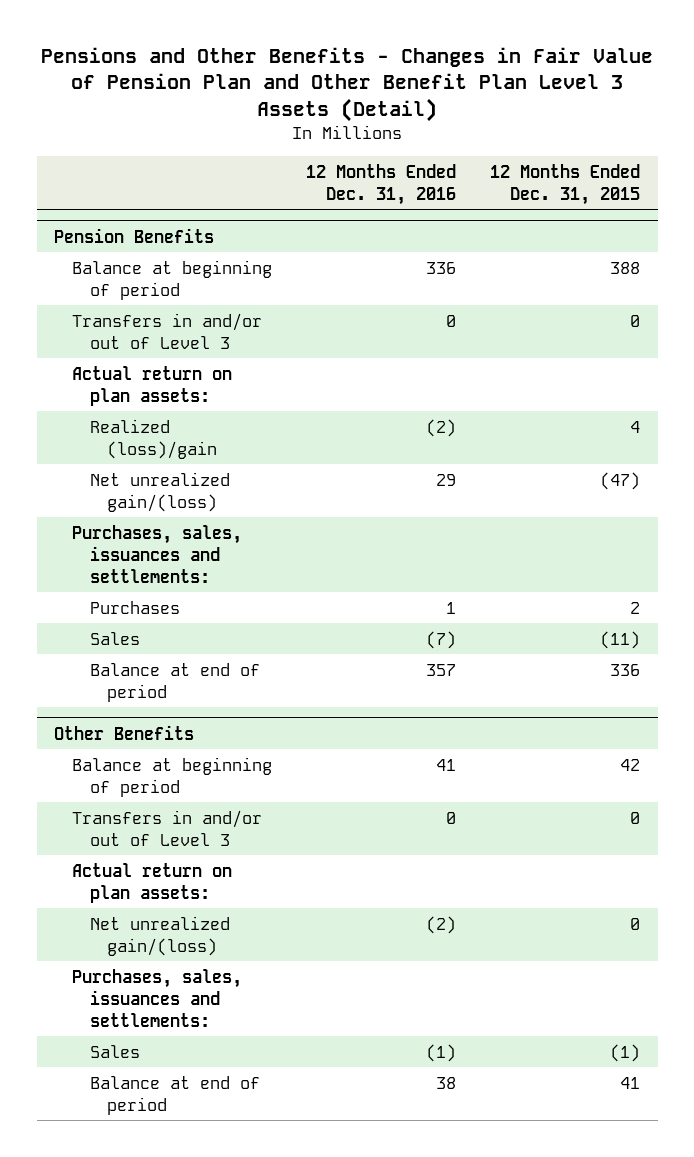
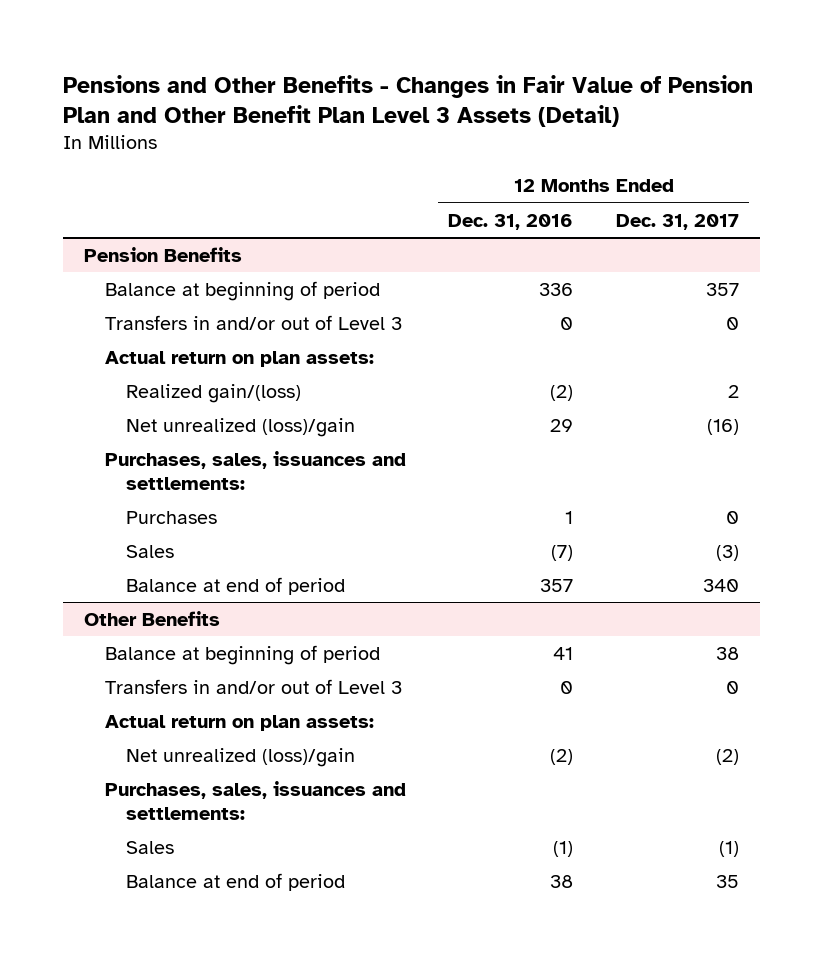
[490,163,641,205] 12 Months Ended Dec. 31, 2015 -> none
none -> [615,213,739,230] Dec. 31, 2017
[89,418,218,459] Realized (loss)/gain -> [125,383,301,403] Realized gain/(loss)
[89,471,230,512] Net unrealized gain/(loss) -> [125,417,355,437] Net unrealized (loss)/gain
[89,915,230,956] Net unrealized gain/(loss) -> [125,747,355,767] Net unrealized (loss)/gain

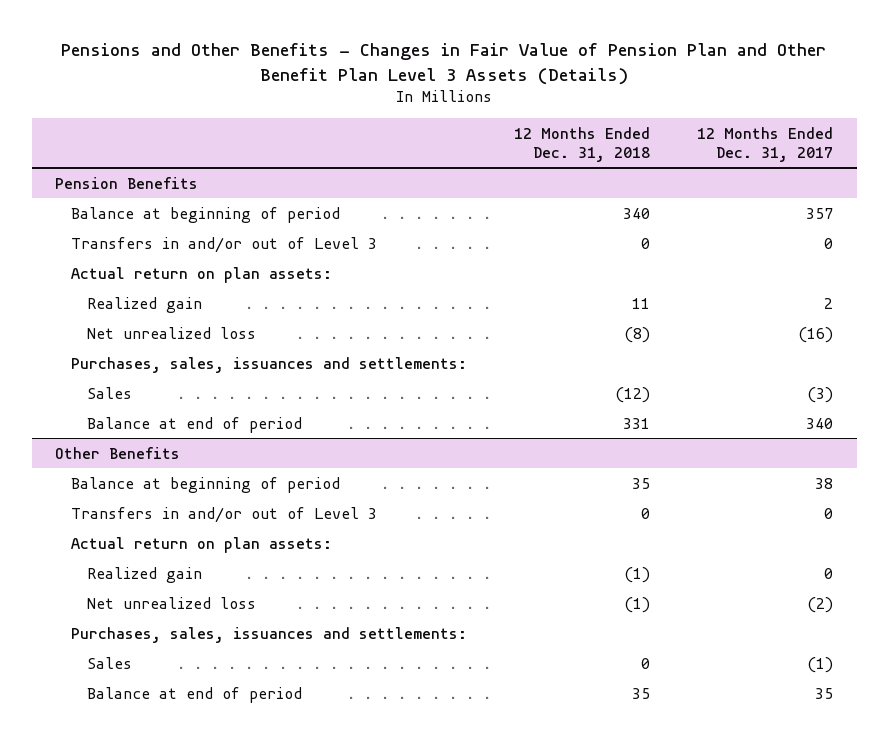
[62,75,753,128] Pensions and Other Benefits - Changes in Fair Value of Pension Plan and Other Benefit Plan Level 3 Assets (Detail) -> [61,43,827,86] Pensions and Other Benefits - Changes in Fair Value of Pension Plan and Other Benefit Plan Level 3 Assets (Details)
[448,213,574,230] Dec. 31, 2016 -> none
none -> [514,126,651,162] 12 Months Ended Dec. 31, 2018
[125,383,301,403] Realized gain/(loss) -> [87,296,203,313] Realized gain
[125,417,355,437] Net unrealized (loss)/gain -> [87,326,257,339] Net unrealized loss
[125,510,217,524] Purchases -> none
none -> [87,566,203,583] Realized gain
[125,747,355,767] Net unrealized (loss)/gain -> [87,596,257,609] Net unrealized loss

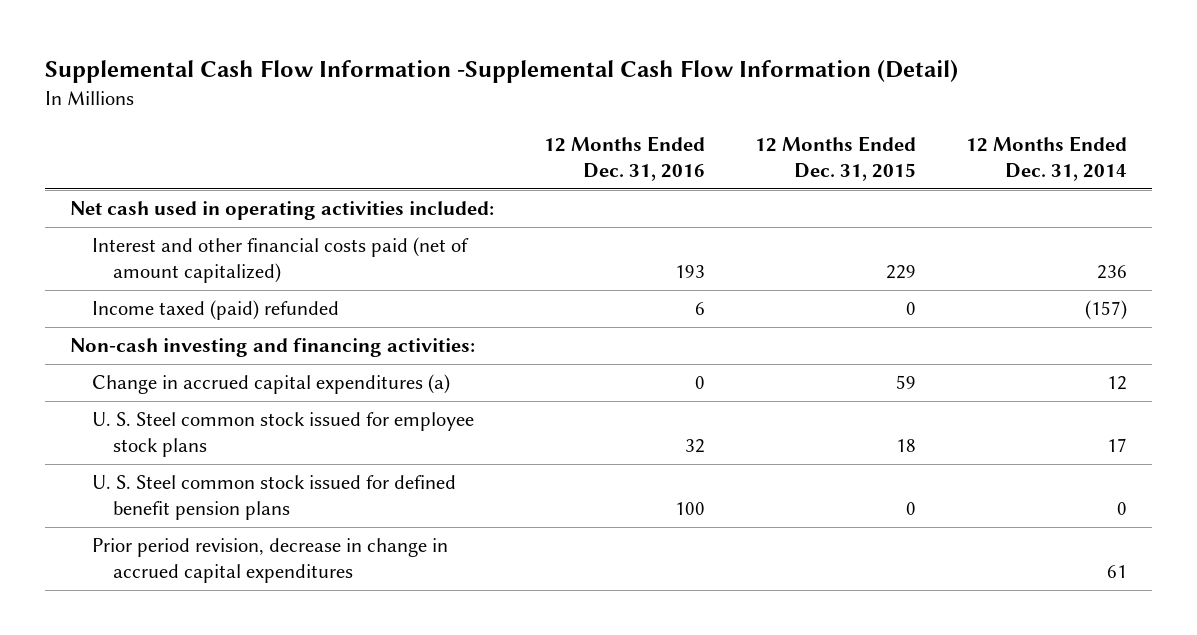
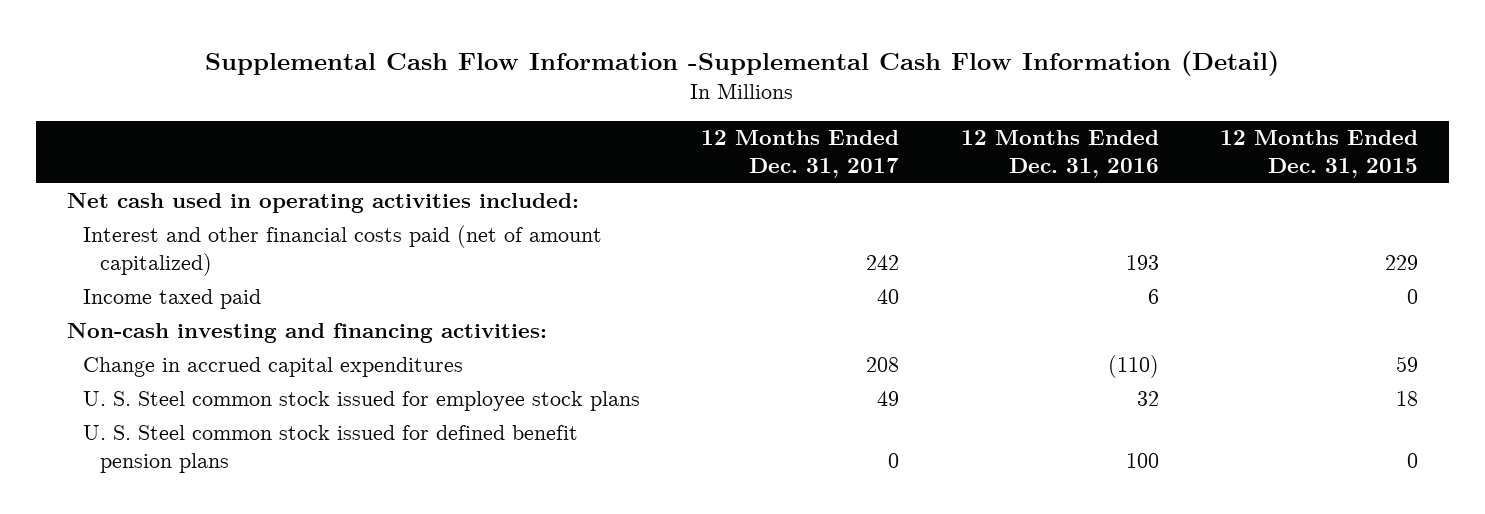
[966,136,1128,182] 12 Months Ended Dec. 31, 2014 -> none
none -> [701,130,900,179] 12 Months Ended Dec. 31, 2017
[91,300,339,321] Income taxed (paid) refunded -> [83,289,262,310] Income taxed paid
[91,374,450,395] Change in accrued capital expenditures (a) -> [83,357,464,378] Change in accrued capital expenditures
[695,376,706,390] 0 -> [1107,355,1159,379] (110)
[91,538,448,584] Prior period revision, decrease in change in accrued capital expenditures -> none

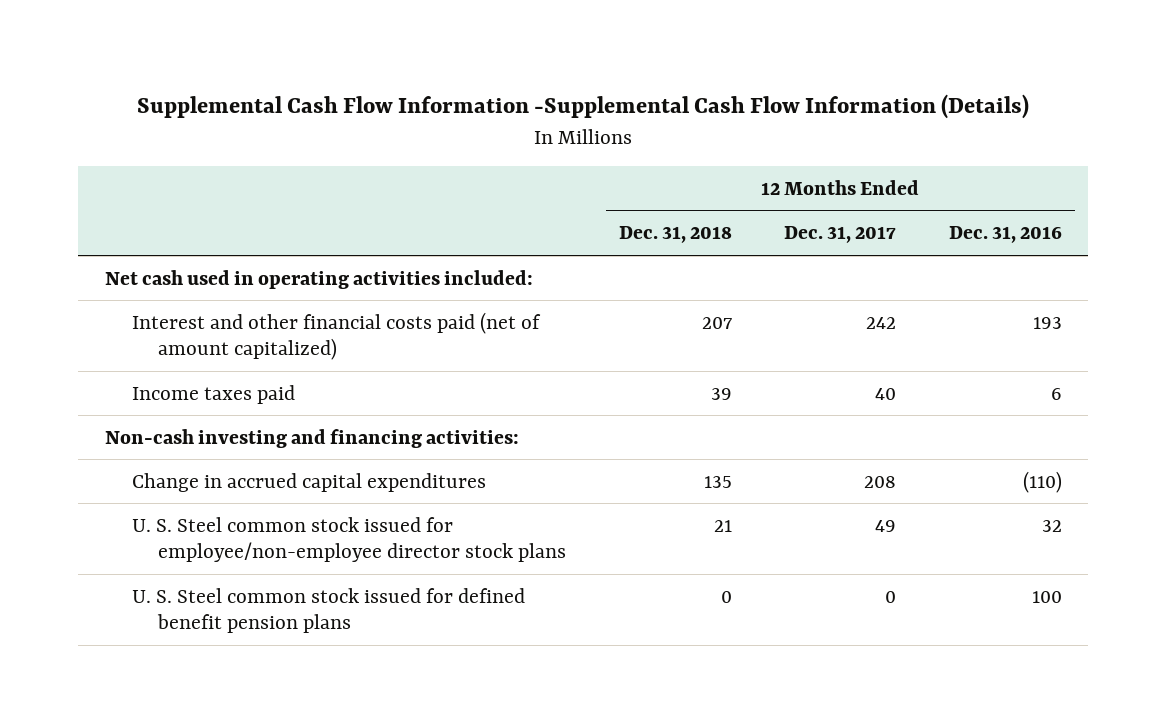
[205,50,1280,76] Supplemental Cash Flow Information -Supplemental Cash Flow Information (Detail) -> [137,94,1030,120] Supplemental Cash Flow Information -Supplemental Cash Flow Information (Details)
[1219,130,1418,179] 12 Months Ended Dec. 31, 2015 -> none
none -> [618,226,732,244] Dec. 31, 2018
[83,289,262,310] Income taxed paid -> [131,384,295,404] Income taxes paid
[83,391,641,412] U. S. Steel common stock issued for employee stock plans -> [131,516,567,563] U. S. Steel common stock issued for employee/non-employee director stock plans

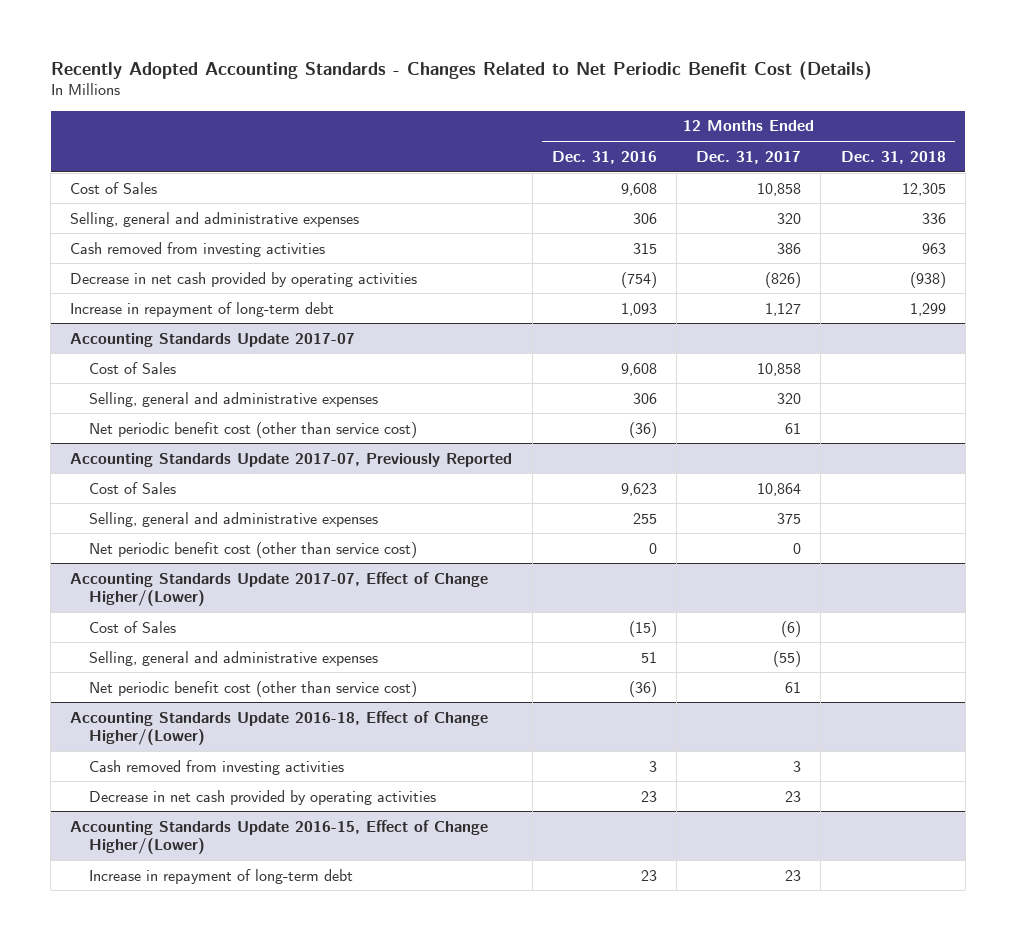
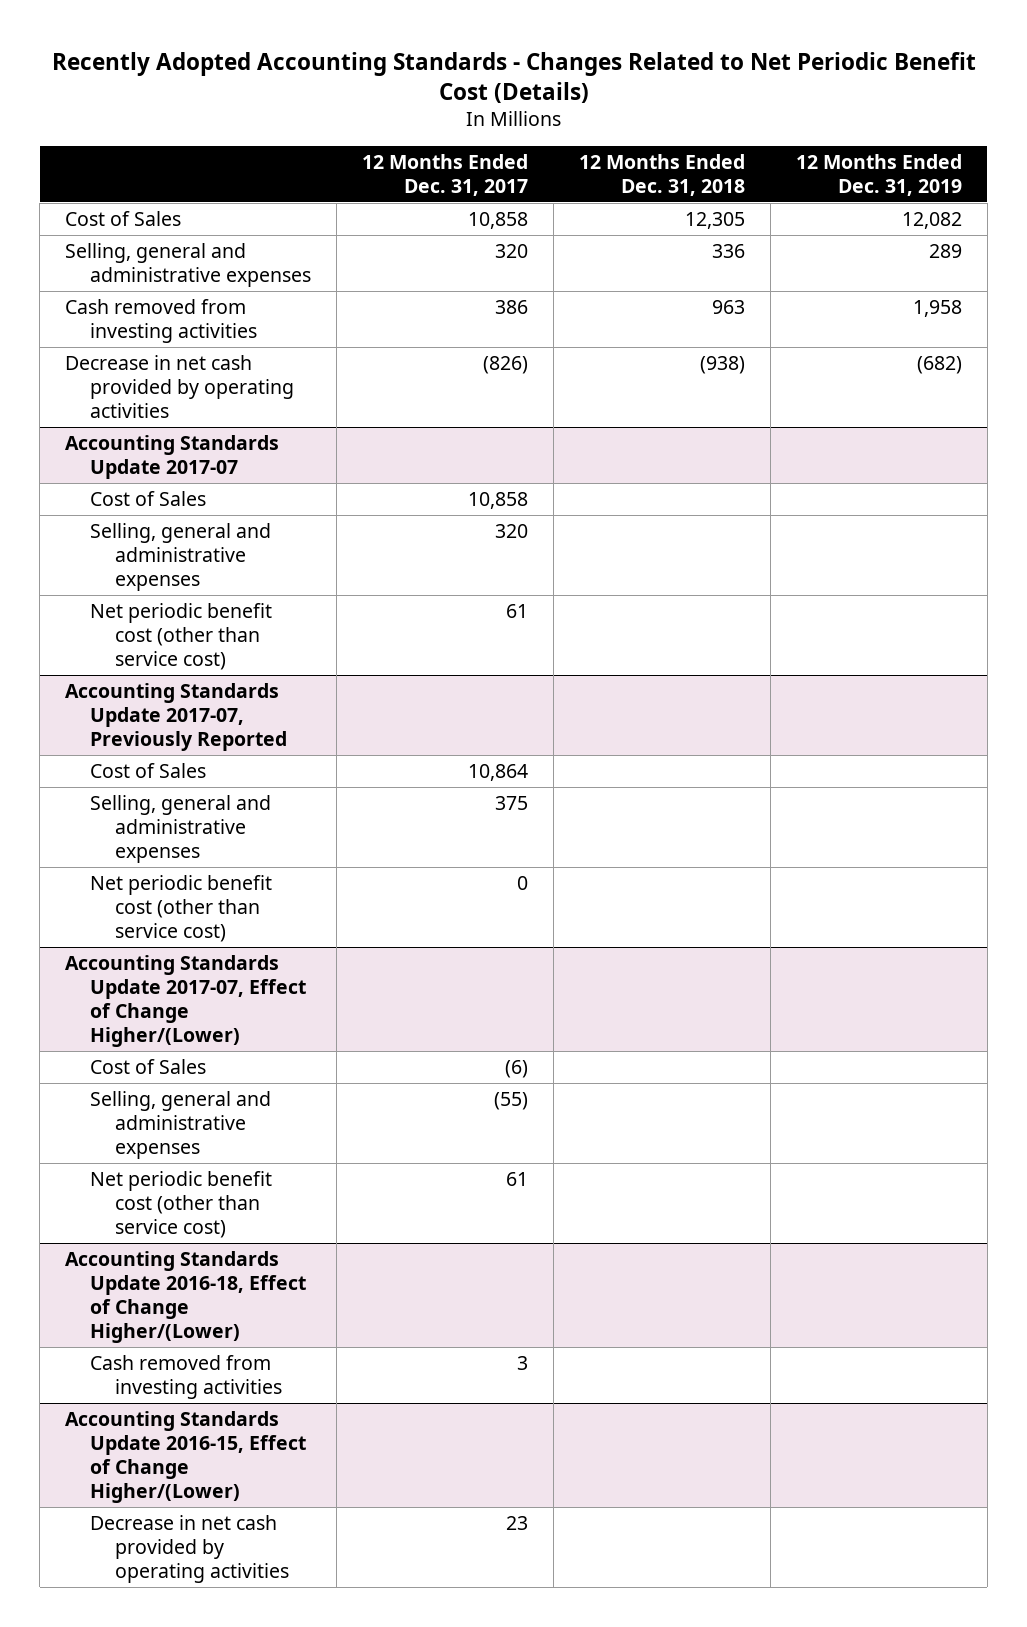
[551,150,657,164] Dec. 31, 2016 -> none
none -> [795,153,962,196] 12 Months Ended Dec. 31, 2019
[70,301,335,317] Increase in repayment of long-term debt -> none
[88,789,436,805] Decrease in net cash provided by operating activities -> none
[88,868,353,884] Increase in repayment of long-term debt -> none
none -> [90,1514,290,1584] Decrease in net cash provided by operating activities

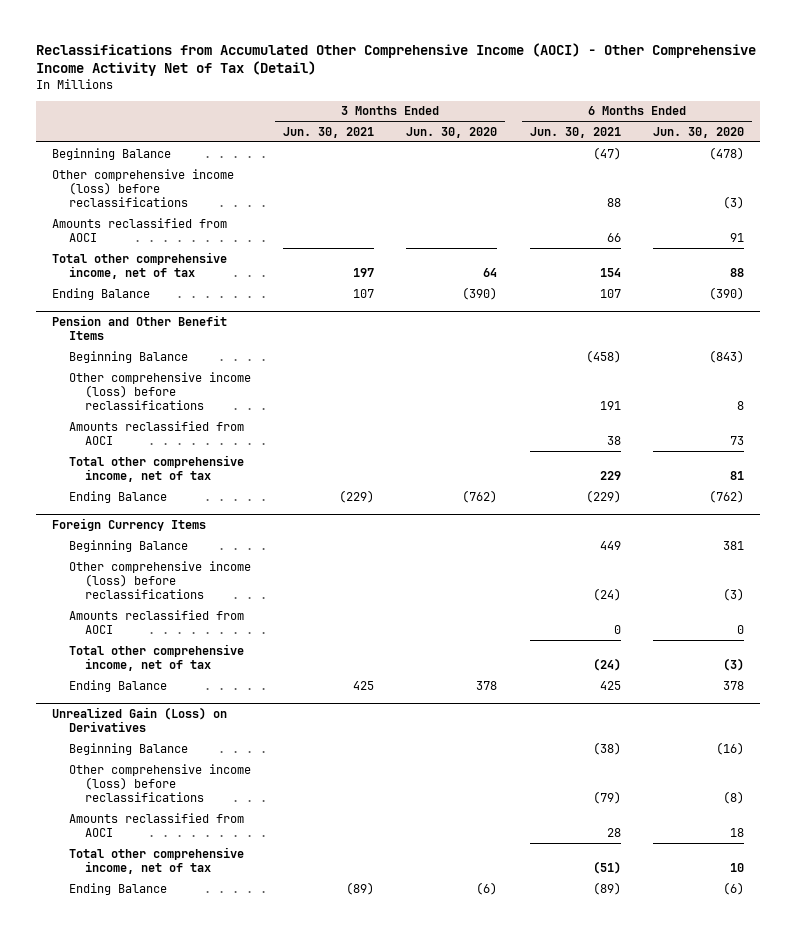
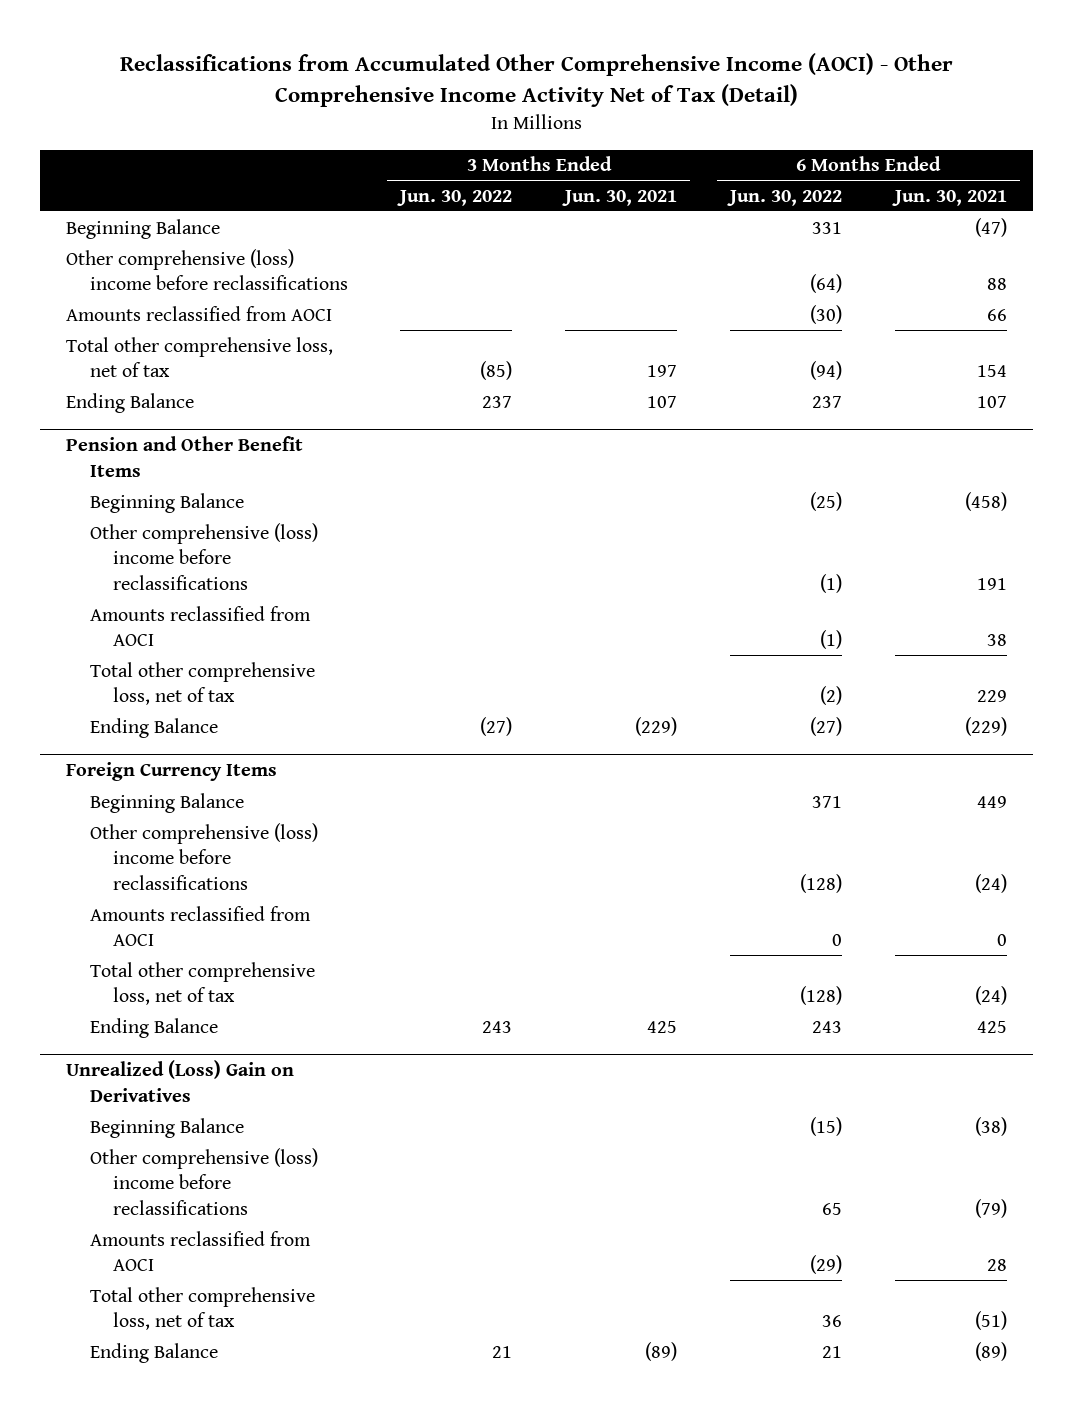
[406,126,498,138] Jun. 30, 2020 -> none
[652,126,744,138] Jun. 30, 2020 -> none
none -> [397,189,513,206] Jun. 30, 2022
none -> [726,189,842,206] Jun. 30, 2022
[52,168,235,208] Other comprehensive income (loss) before reclassifications -> [66,248,348,291] Other comprehensive (loss) income before reclassifications
[52,251,228,280] Total other comprehensive income, net of tax -> [66,336,334,378] Total other comprehensive loss, net of tax
[68,371,251,411] Other comprehensive income (loss) before reclassifications -> [89,522,318,591] Other comprehensive (loss) income before reclassifications
[68,454,244,483] Total other comprehensive income, net of tax -> [89,661,315,706] Total other comprehensive loss, net of tax
[68,560,251,600] Other comprehensive income (loss) before reclassifications -> [89,822,318,891] Other comprehensive (loss) income before reclassifications
[68,643,244,672] Total other comprehensive income, net of tax -> [89,961,315,1006] Total other comprehensive loss, net of tax
[52,706,228,733] Unrealized Gain (Loss) on Derivatives -> [66,1060,295,1103] Unrealized (Loss) Gain on Derivatives
[68,763,251,803] Other comprehensive income (loss) before reclassifications -> [89,1147,318,1216] Other comprehensive (loss) income before reclassifications
[68,846,244,875] Total other comprehensive income, net of tax -> [89,1286,315,1331] Total other comprehensive loss, net of tax

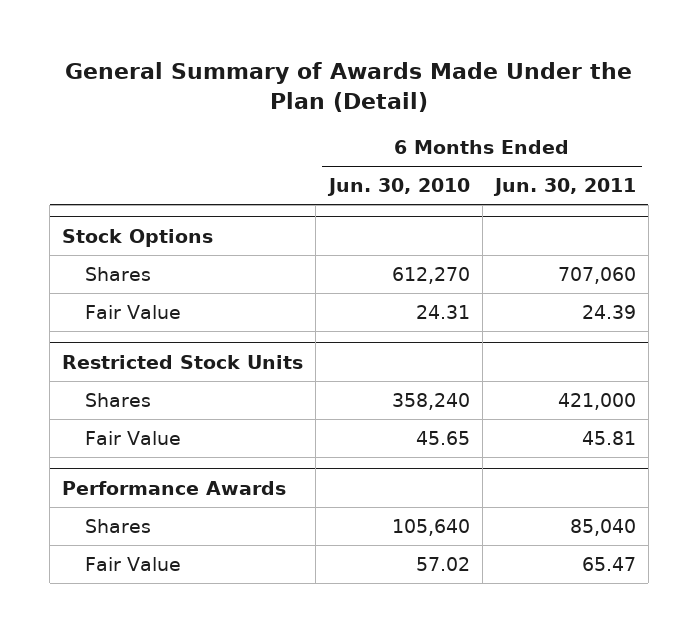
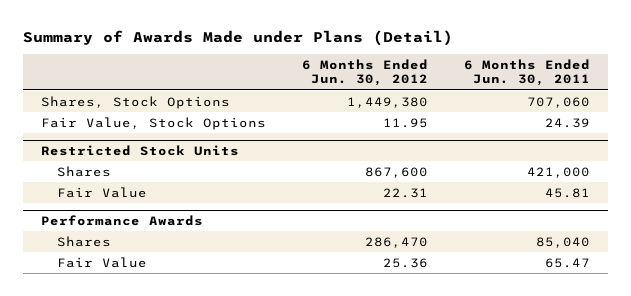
[65,62,633,113] General Summary of Awards Made Under the Plan (Detail) -> [23,29,454,46] Summary of Awards Made under Plans (Detail)
[326,178,470,197] Jun. 30, 2010 -> none
none -> [302,58,429,87] 6 Months Ended Jun. 30, 2012
[62,228,214,247] Stock Options -> none
[85,266,152,281] Shares -> [41,95,231,109] Shares, Stock Options
[85,304,182,319] Fair Value -> [41,116,267,130] Fair Value, Stock Options

